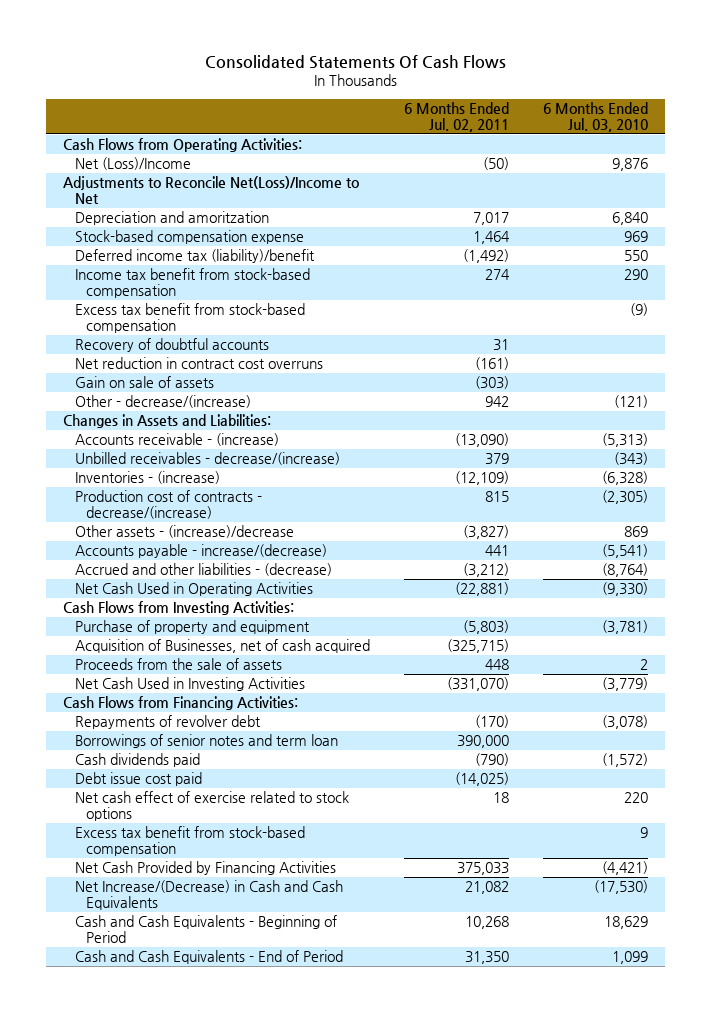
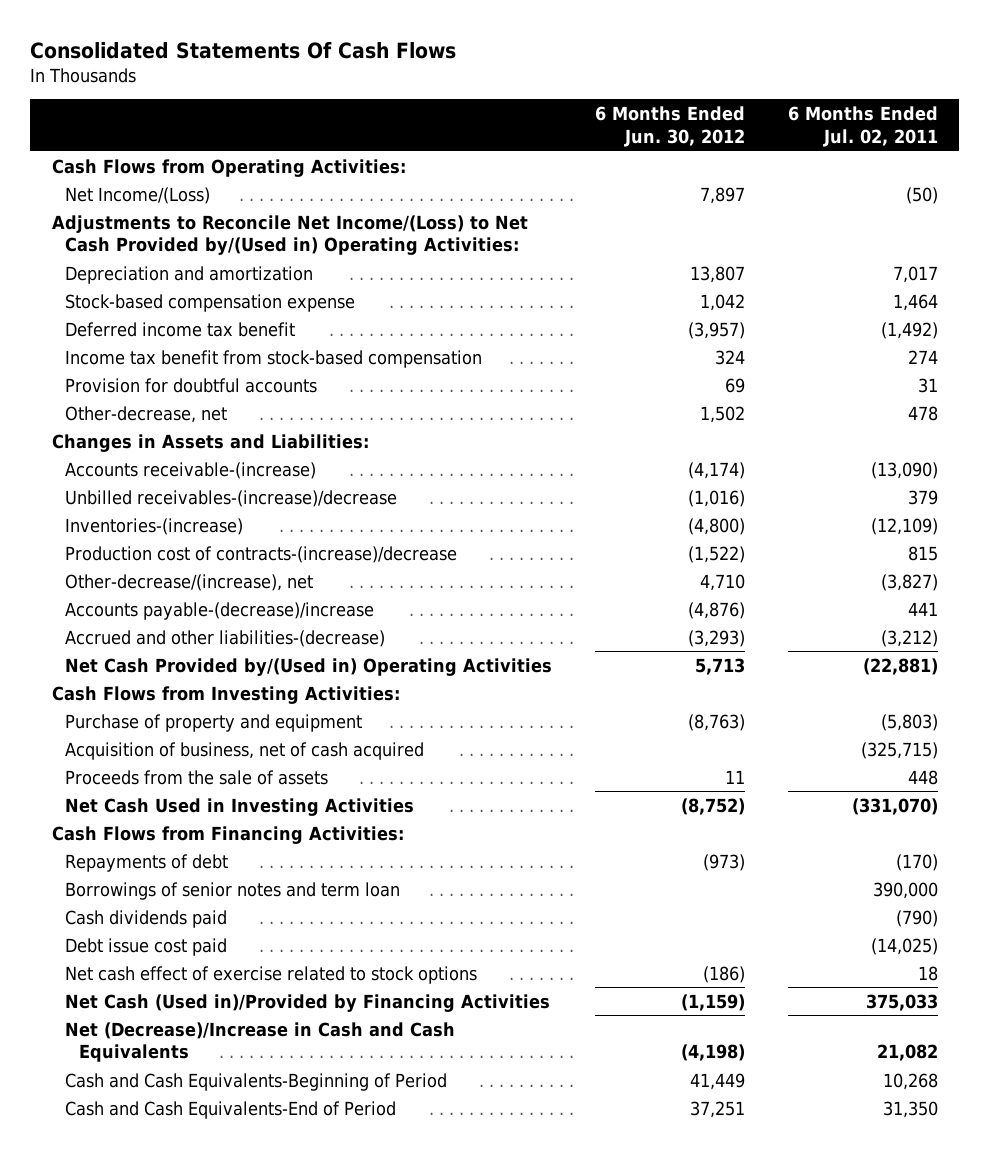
[543,102,649,133] 6 Months Ended Jul. 03, 2010 -> none
none -> [594,106,745,147] 6 Months Ended Jun. 30, 2012
[74,157,191,171] Net (Loss)/Income -> [65,186,211,204] Net Income/(Loss)
[63,176,360,205] Adjustments to Reconcile Net(Loss)/Income to Net -> [51,214,528,256] Adjustments to Reconcile Net Income/(Loss) to Net Cash Provided by/(Used in) Operating Activities:
[74,211,269,226] Depreciation and amoritzation -> [65,265,314,284] Depreciation and amortization
[74,249,315,264] Deferred income tax (liability)/benefit -> [65,321,296,337] Deferred income tax benefit
[74,303,305,334] Excess tax benefit from stock-based compensation -> none
[74,338,269,353] Recovery of doubtful accounts -> none
[74,357,323,370] Net reduction in contract cost overruns -> none
[74,376,214,389] Gain on sale of assets -> none
none -> [65,377,318,393] Provision for doubtful accounts
[74,395,251,409] Other - decrease/(increase) -> [65,405,228,423] Other-decrease, net
[484,396,509,408] 942 -> [907,405,938,421] 478
[74,433,279,447] Accounts receivable - (increase) -> [65,461,317,479] Accounts receivable-(increase)
[74,452,340,466] Unbilled receivables - decrease/(increase) -> [65,489,398,507] Unbilled receivables-(increase)/decrease
[74,471,220,485] Inventories - (increase) -> [65,517,244,535] Inventories-(increase)
[74,490,262,520] Production cost of contracts - decrease/(increase) -> [65,545,458,563] Production cost of contracts-(increase)/decrease
[74,525,294,539] Other assets - (increase)/decrease -> [65,573,314,591] Other-decrease/(increase), net
[74,544,327,559] Accounts payable - increase/(decrease) -> [65,601,375,620] Accounts payable-(decrease)/increase
[74,563,332,577] Accrued and other liabilities - (decrease) -> [65,629,386,647] Accrued and other liabilities-(decrease)
[74,582,313,597] Net Cash Used in Operating Activities -> [65,657,553,676] Net Cash Provided by/(Used in) Operating Activities
[74,639,370,654] Acquisition of Businesses, net of cash acquired -> [65,741,425,760] Acquisition of business, net of cash acquired
[74,715,261,730] Repayments of revolver debt -> [65,853,229,872] Repayments of debt
[74,826,305,857] Excess tax benefit from stock-based compensation -> none
[74,861,336,876] Net Cash Provided by Financing Activities -> [65,993,551,1012] Net Cash (Used in)/Provided by Financing Activities
[74,880,343,911] Net Increase/(Decrease) in Cash and Cash Equivalents -> [65,1021,456,1063] Net (Decrease)/Increase in Cash and Cash Equivalents
[74,915,337,944] Cash and Cash Equivalents - Beginning of Period -> [65,1072,448,1091] Cash and Cash Equivalents-Beginning of Period
[74,950,343,965] Cash and Cash Equivalents - End of Period -> [65,1100,397,1119] Cash and Cash Equivalents-End of Period

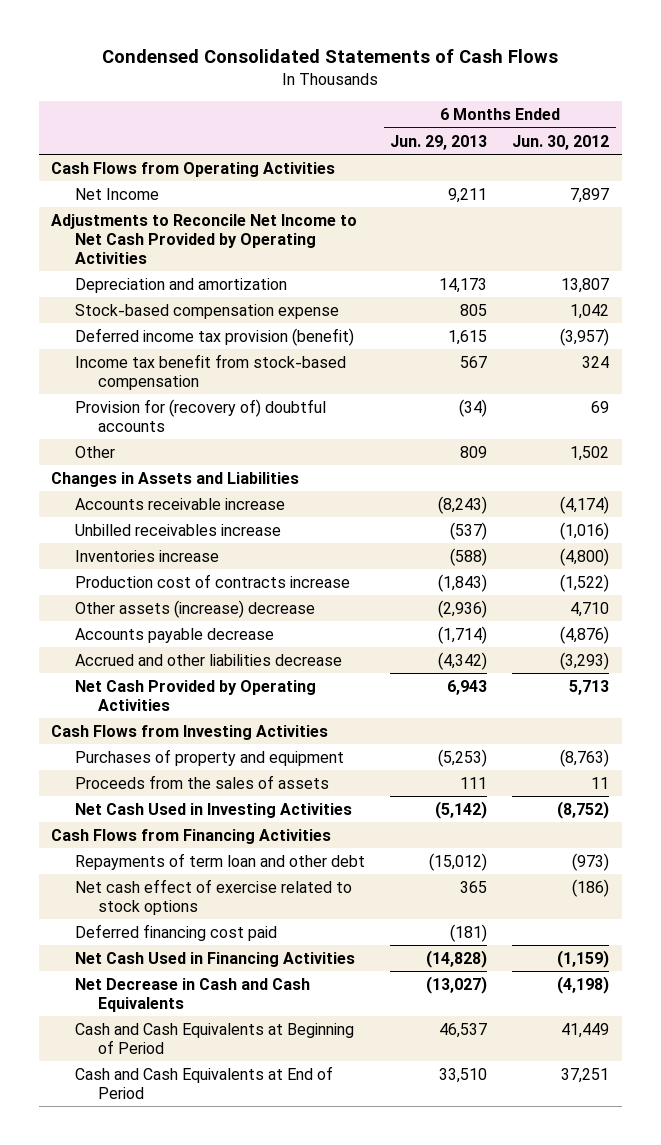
[30,41,457,59] Consolidated Statements Of Cash Flows -> [102,49,559,64] Condensed Consolidated Statements of Cash Flows
[787,106,938,147] 6 Months Ended Jul. 02, 2011 -> none
none -> [390,134,488,150] Jun. 29, 2013
[51,158,406,177] Cash Flows from Operating Activities: -> [51,161,336,177] Cash Flows from Operating Activities
[65,186,211,204] Net Income/(Loss) -> [74,187,159,200] Net Income
[51,214,528,256] Adjustments to Reconcile Net Income/(Loss) to Net Cash Provided by/(Used in) Operating Activities: -> [51,213,358,264] Adjustments to Reconcile Net Income to Net Cash Provided by Operating Activities
[65,321,296,337] Deferred income tax benefit -> [74,327,354,346] Deferred income tax provision (benefit)
[65,741,425,760] Acquisition of business, net of cash acquired -> none
[65,377,318,393] Provision for doubtful accounts -> [74,398,326,432] Provision for (recovery of) doubtful accounts
[65,405,228,423] Other-decrease, net -> [74,445,115,458] Other
[51,433,369,452] Changes in Assets and Liabilities: -> [51,471,300,487] Changes in Assets and Liabilities
[65,461,317,479] Accounts receivable-(increase) -> [74,497,285,510] Accounts receivable increase
[65,489,398,507] Unbilled receivables-(increase)/decrease -> [74,523,281,536] Unbilled receivables increase
[65,517,244,535] Inventories-(increase) -> [74,549,219,562] Inventories increase
[65,545,458,563] Production cost of contracts-(increase)/decrease -> [74,573,350,588] Production cost of contracts increase
[65,573,314,591] Other-decrease/(increase), net -> [74,599,315,618] Other assets (increase) decrease
[65,601,375,620] Accounts payable-(decrease)/increase -> [74,627,274,643] Accounts payable decrease
[65,629,386,647] Accrued and other liabilities-(decrease) -> [74,653,342,666] Accrued and other liabilities decrease
[65,657,553,676] Net Cash Provided by/(Used in) Operating Activities -> [74,679,316,711] Net Cash Provided by Operating Activities
[51,685,400,704] Cash Flows from Investing Activities: -> [51,724,329,740] Cash Flows from Investing Activities
[65,713,363,732] Purchase of property and equipment -> [74,748,344,766] Purchases of property and equipment
[65,769,329,785] Proceeds from the sale of assets -> [74,774,329,789] Proceeds from the sales of assets
[65,881,401,900] Borrowings of senior notes and term loan -> none
[65,909,228,928] Cash dividends paid -> none
[65,937,228,956] Debt issue cost paid -> none
[51,825,404,844] Cash Flows from Financing Activities: -> [51,828,332,844] Cash Flows from Financing Activities
[65,853,229,872] Repayments of debt -> [74,852,365,870] Repayments of term loan and other debt
none -> [74,923,277,941] Deferred financing cost paid
[65,993,551,1012] Net Cash (Used in)/Provided by Financing Activities -> [74,951,355,967] Net Cash Used in Financing Activities
[65,1021,456,1063] Net (Decrease)/Increase in Cash and Cash Equivalents -> [74,977,310,1012] Net Decrease in Cash and Cash Equivalents
[65,1072,448,1091] Cash and Cash Equivalents-Beginning of Period -> [74,1022,354,1054] Cash and Cash Equivalents at Beginning of Period
[65,1100,397,1119] Cash and Cash Equivalents-End of Period -> [74,1065,333,1099] Cash and Cash Equivalents at End of Period

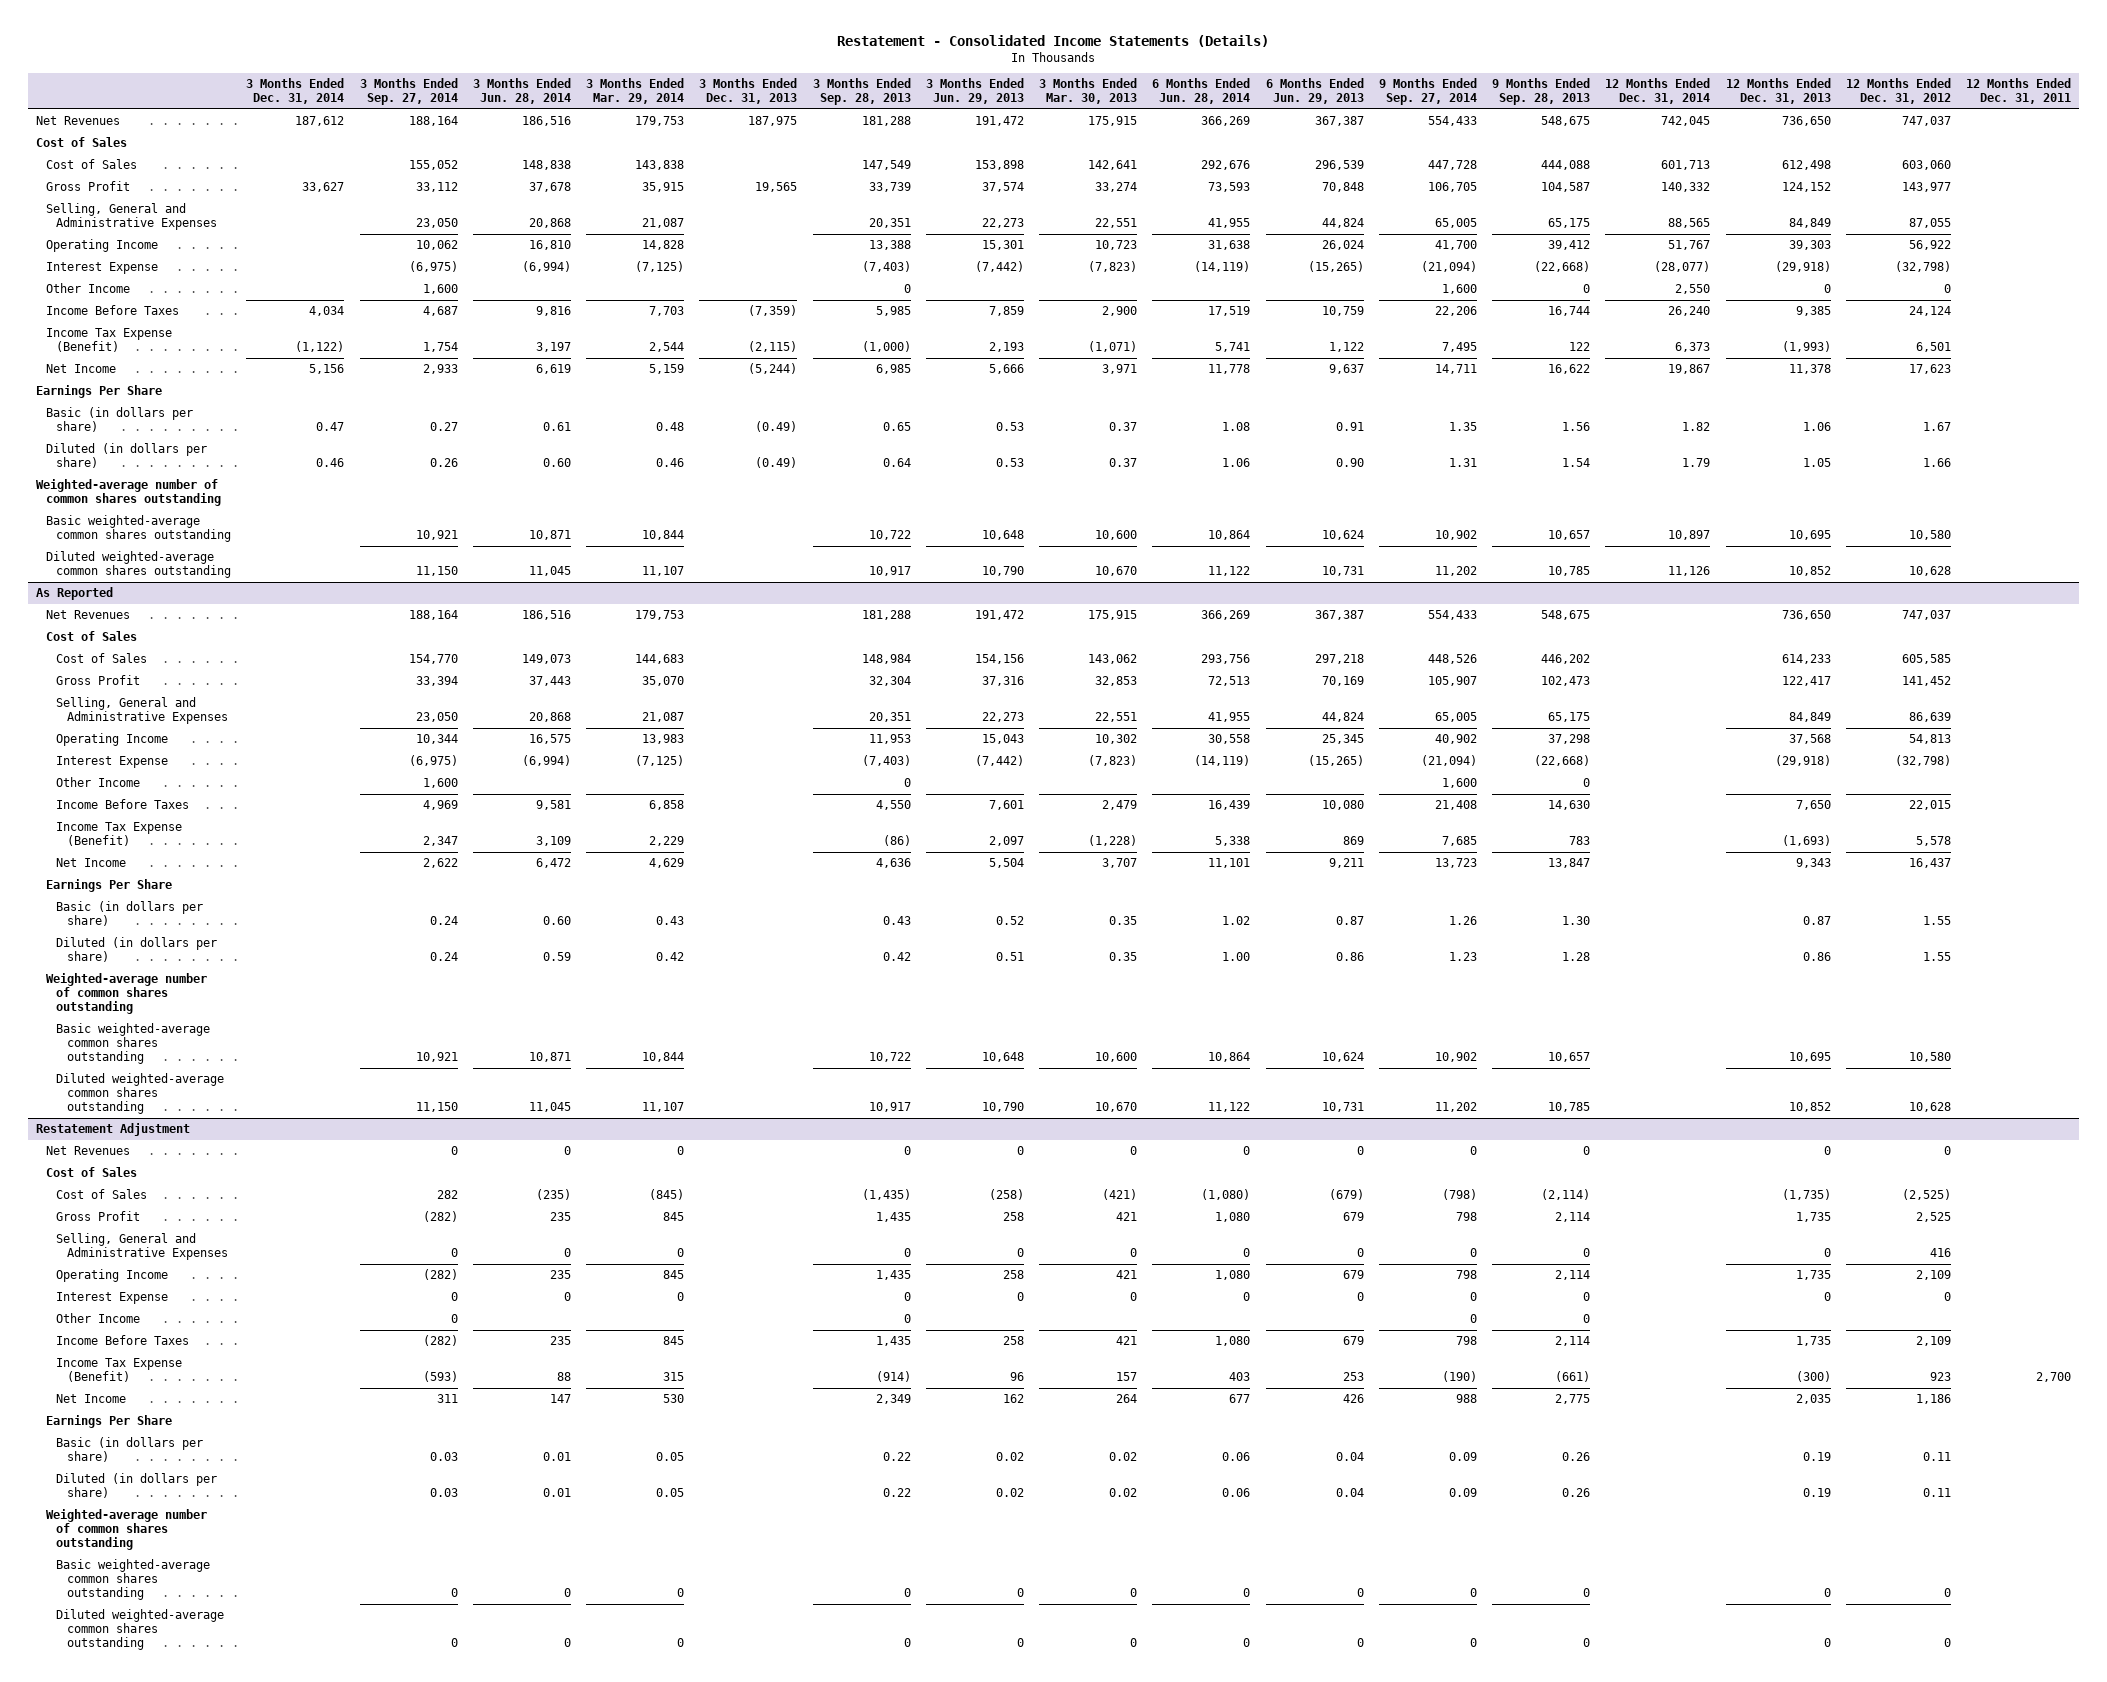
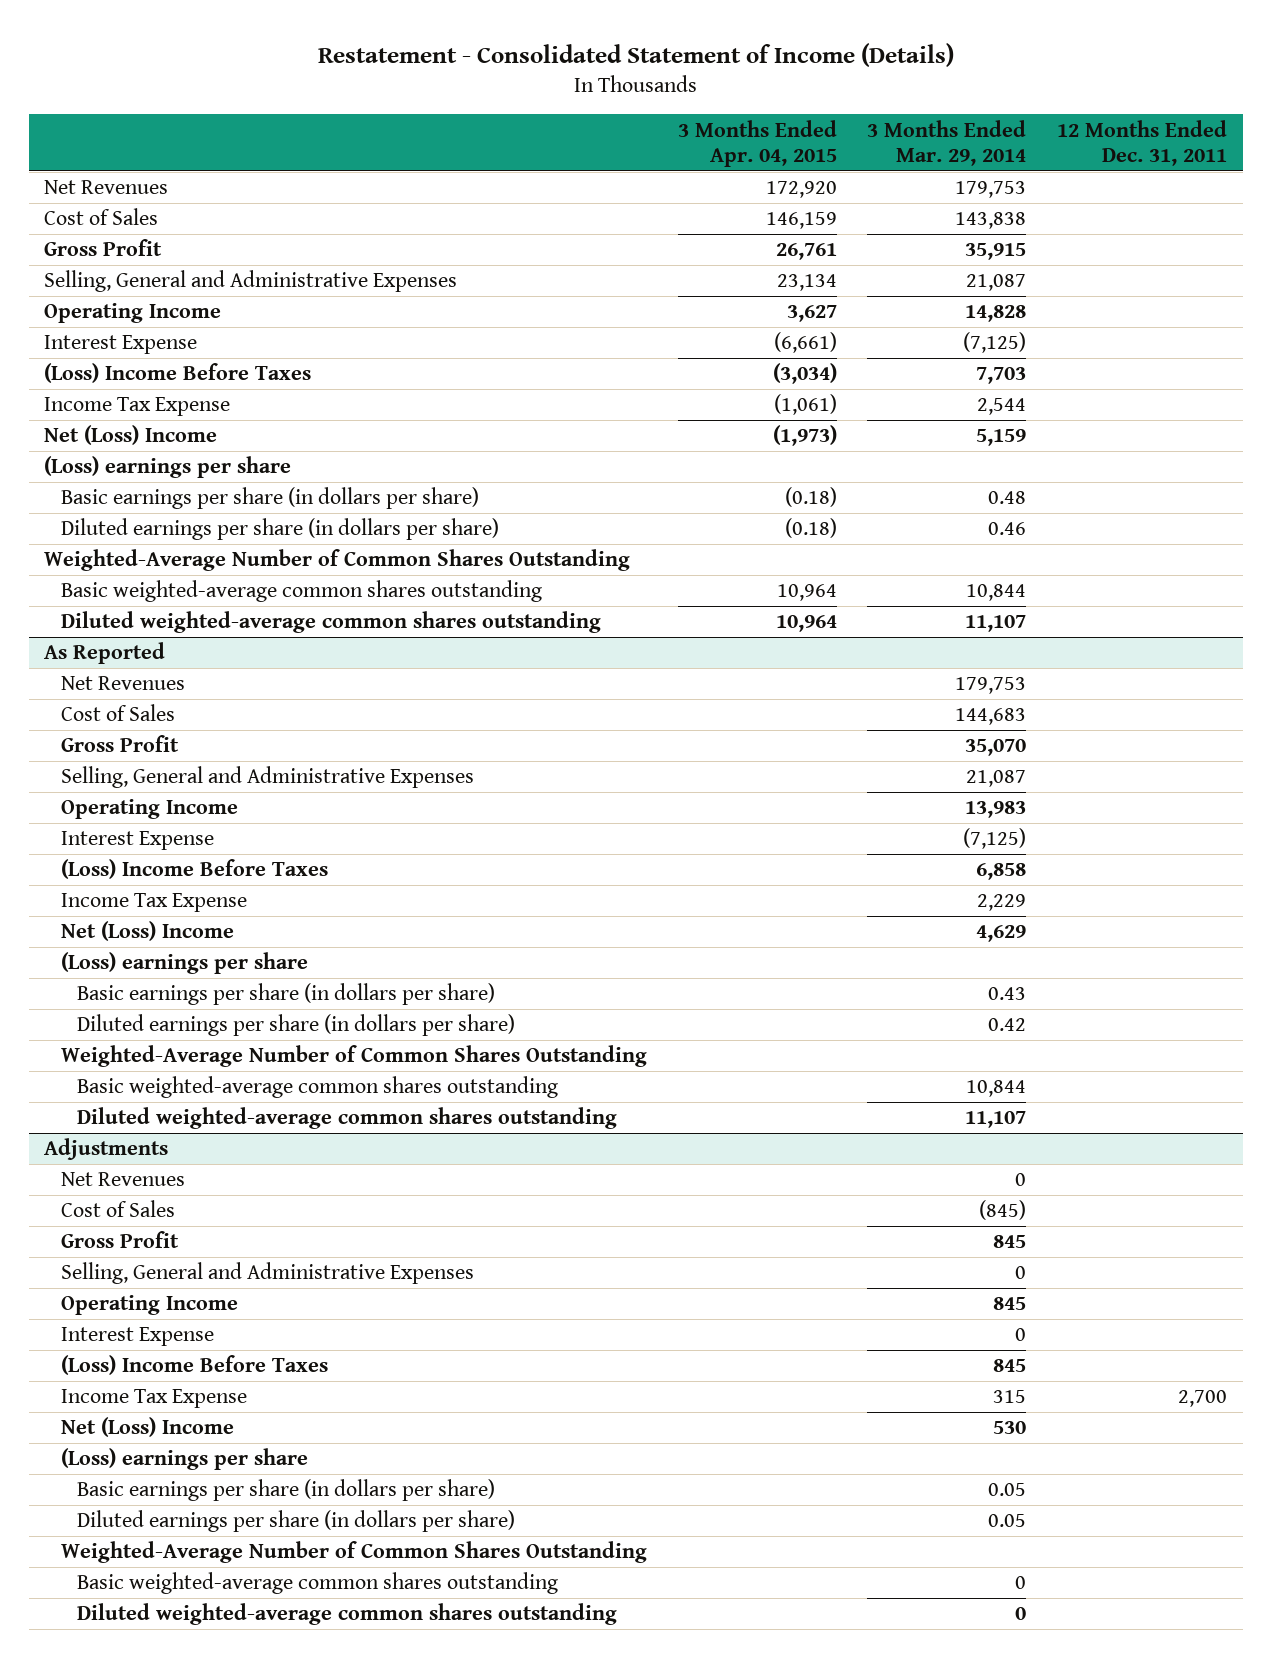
[837,34,1270,47] Restatement - Consolidated Income Statements (Details) -> [317,42,954,67] Restatement - Consolidated Statement of Income (Details)
[246,78,345,105] 3 Months Ended Dec. 31, 2014 -> none
[359,78,458,106] 3 Months Ended Sep. 27, 2014 -> none
[472,78,571,105] 3 Months Ended Jun. 28, 2014 -> none
[699,78,798,105] 3 Months Ended Dec. 31, 2013 -> none
[812,78,911,106] 3 Months Ended Sep. 28, 2013 -> none
[925,78,1024,105] 3 Months Ended Jun. 29, 2013 -> none
[1039,78,1138,105] 3 Months Ended Mar. 30, 2013 -> none
[1152,78,1251,105] 6 Months Ended Jun. 28, 2014 -> none
[1265,78,1364,105] 6 Months Ended Jun. 29, 2013 -> none
[1378,78,1477,106] 9 Months Ended Sep. 27, 2014 -> none
[1492,78,1591,106] 9 Months Ended Sep. 28, 2013 -> none
[1605,78,1711,105] 12 Months Ended Dec. 31, 2014 -> none
[1725,78,1831,105] 12 Months Ended Dec. 31, 2013 -> none
[1845,78,1951,105] 12 Months Ended Dec. 31, 2012 -> none
none -> [677,119,837,167] 3 Months Ended Apr. 04, 2015
[35,137,127,148] Cost of Sales -> none
[45,283,130,294] Other Income -> none
[45,305,179,316] Income Before Taxes -> [44,363,312,384] (Loss) Income Before Taxes
[45,328,172,352] Income Tax Expense (Benefit) -> [44,397,231,417] Income Tax Expense
[45,364,116,374] Net Income -> [44,425,218,446] Net (Loss) Income
[35,385,162,399] Earnings Per Share -> [44,456,292,479] (Loss) earnings per share
[45,407,193,432] Basic (in dollars per share) -> [60,487,479,510] Basic earnings per share (in dollars per share)
[45,443,207,468] Diluted (in dollars per share) -> [60,518,499,541] Diluted earnings per share (in dollars per share)
[35,479,221,506] Weighted-average number of common shares outstanding -> [44,549,631,572] Weighted-Average Number of Common Shares Outstanding
[45,631,137,642] Cost of Sales -> none
[56,777,141,788] Other Income -> none
[56,799,190,810] Income Before Taxes -> [60,859,328,880] (Loss) Income Before Taxes
[56,822,183,846] Income Tax Expense (Benefit) -> [60,893,247,913] Income Tax Expense
[56,858,127,868] Net Income -> [60,921,234,942] Net (Loss) Income
[45,879,172,893] Earnings Per Share -> [60,952,308,975] (Loss) earnings per share
[56,901,204,926] Basic (in dollars per share) -> [77,983,496,1006] Basic earnings per share (in dollars per share)
[56,937,218,962] Diluted (in dollars per share) -> [77,1014,516,1037] Diluted earnings per share (in dollars per share)
[45,973,207,1014] Weighted-average number of common shares outstanding -> [60,1045,647,1068] Weighted-Average Number of Common Shares Outstanding
[35,1123,190,1137] Restatement Adjustment -> [44,1138,169,1161] Adjustments
[45,1167,137,1178] Cost of Sales -> none
[56,1313,141,1324] Other Income -> none
[56,1335,190,1346] Income Before Taxes -> [60,1355,328,1376] (Loss) Income Before Taxes
[56,1358,183,1382] Income Tax Expense (Benefit) -> [60,1389,247,1409] Income Tax Expense
[56,1394,127,1404] Net Income -> [60,1417,234,1438] Net (Loss) Income
[45,1415,172,1429] Earnings Per Share -> [60,1448,308,1471] (Loss) earnings per share
[56,1437,204,1462] Basic (in dollars per share) -> [77,1479,496,1502] Basic earnings per share (in dollars per share)
[56,1473,218,1498] Diluted (in dollars per share) -> [77,1510,516,1533] Diluted earnings per share (in dollars per share)
[45,1509,207,1550] Weighted-average number of common shares outstanding -> [60,1541,647,1564] Weighted-Average Number of Common Shares Outstanding

